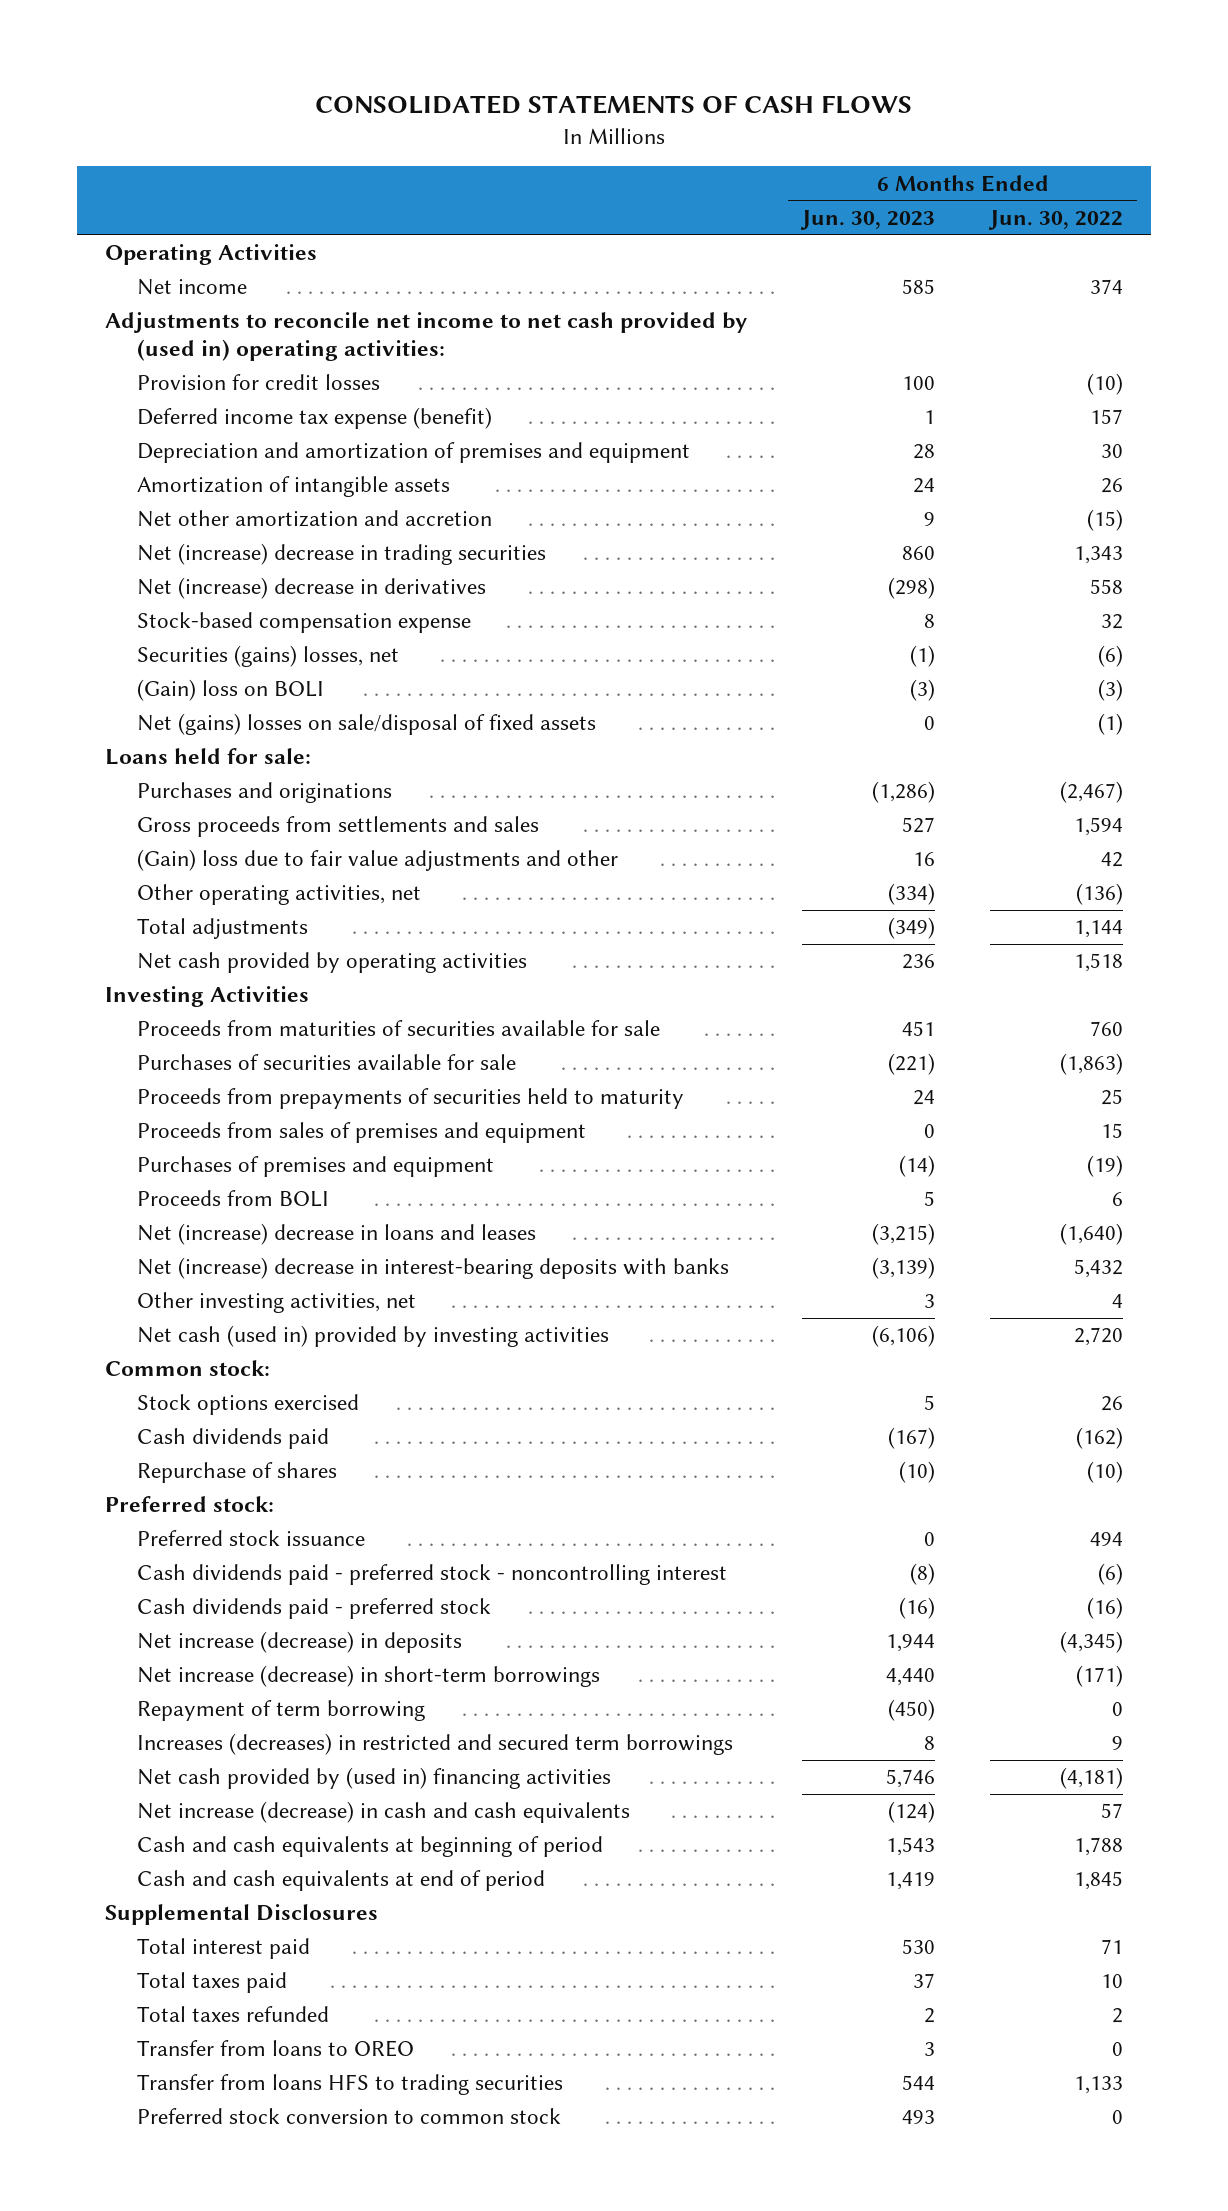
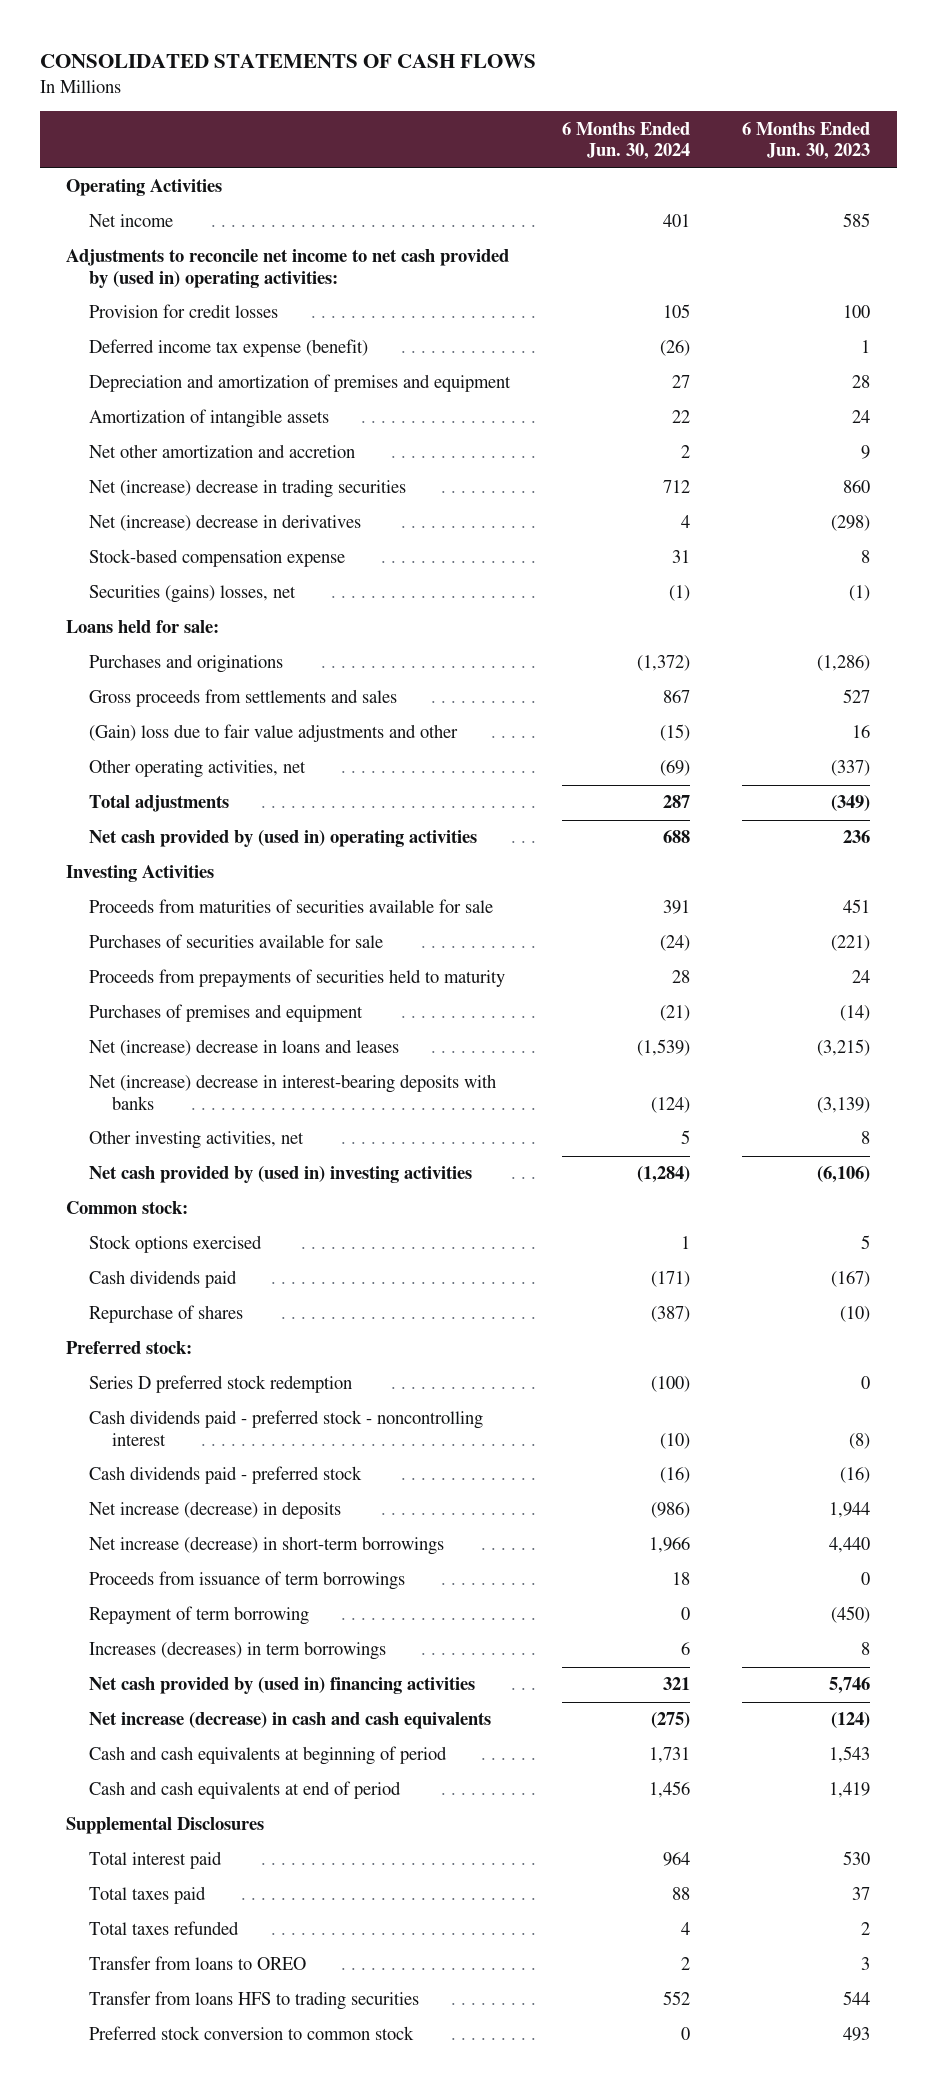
[988,209,1124,230] Jun. 30, 2022 -> none
none -> [562,121,691,161] 6 Months Ended Jun. 30, 2024
[137,679,325,702] (Gain) loss on BOLI -> none
[137,713,597,736] Net (gains) losses on sale/disposal of fixed assets -> none
[888,883,936,906] (334) -> [831,760,871,777] (337)
[137,952,528,974] Net cash provided by operating activities -> [88,830,477,848] Net cash provided by (used in) operating activities
[137,1122,587,1144] Proceeds from sales of premises and equipment -> none
[137,1190,330,1208] Proceeds from BOLI -> none
[924,1294,936,1309] 3 -> [861,1131,871,1145] 8
[137,1325,610,1348] Net cash (used in) provided by investing activities -> [88,1166,472,1184] Net cash provided by (used in) investing activities
[137,1530,366,1547] Preferred stock issuance -> none
none -> [88,1375,352,1394] Series D preferred stock redemption
none -> [88,1571,405,1591] Proceeds from issuance of term borrowings
[137,1733,734,1756] Increases (decreases) in restricted and secured term borrowings -> [88,1641,386,1661] Increases (decreases) in term borrowings

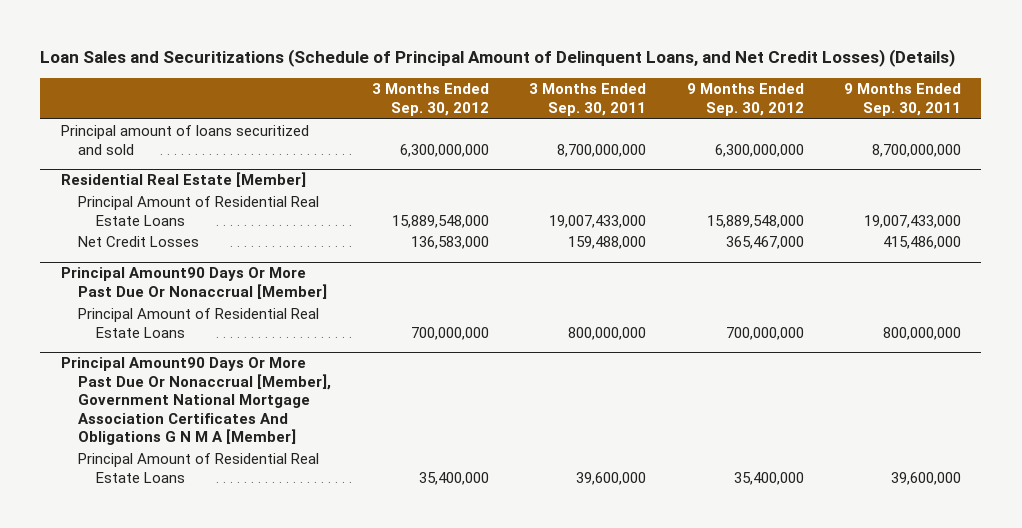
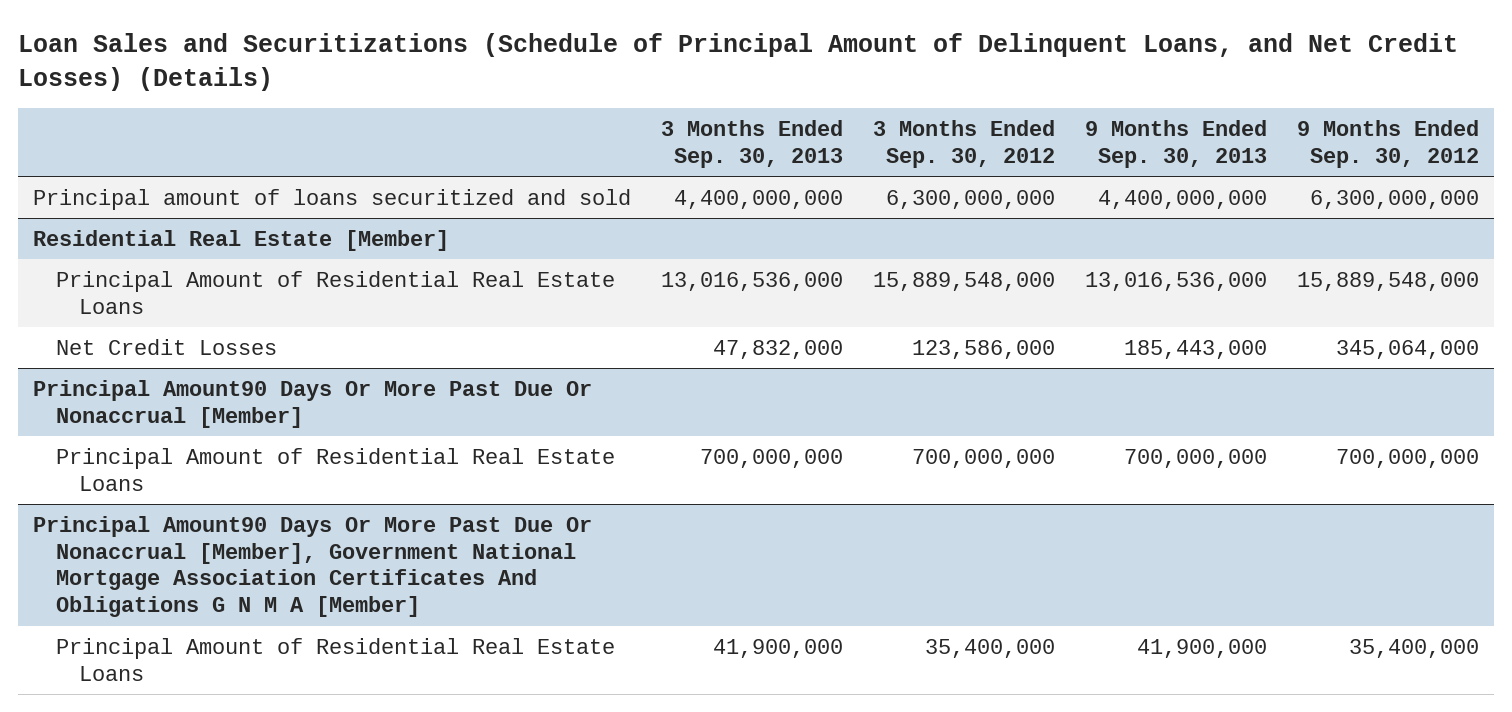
[529,83,647,116] 3 Months Ended Sep. 30, 2011 -> none
[844,83,962,116] 9 Months Ended Sep. 30, 2011 -> none
none -> [661,119,844,168] 3 Months Ended Sep. 30, 2013
none -> [1084,119,1267,168] 9 Months Ended Sep. 30, 2013
[410,236,489,250] 136,583,000 -> [911,339,1055,359] 123,586,000
[725,236,804,250] 365,467,000 -> [1335,339,1479,359] 345,064,000

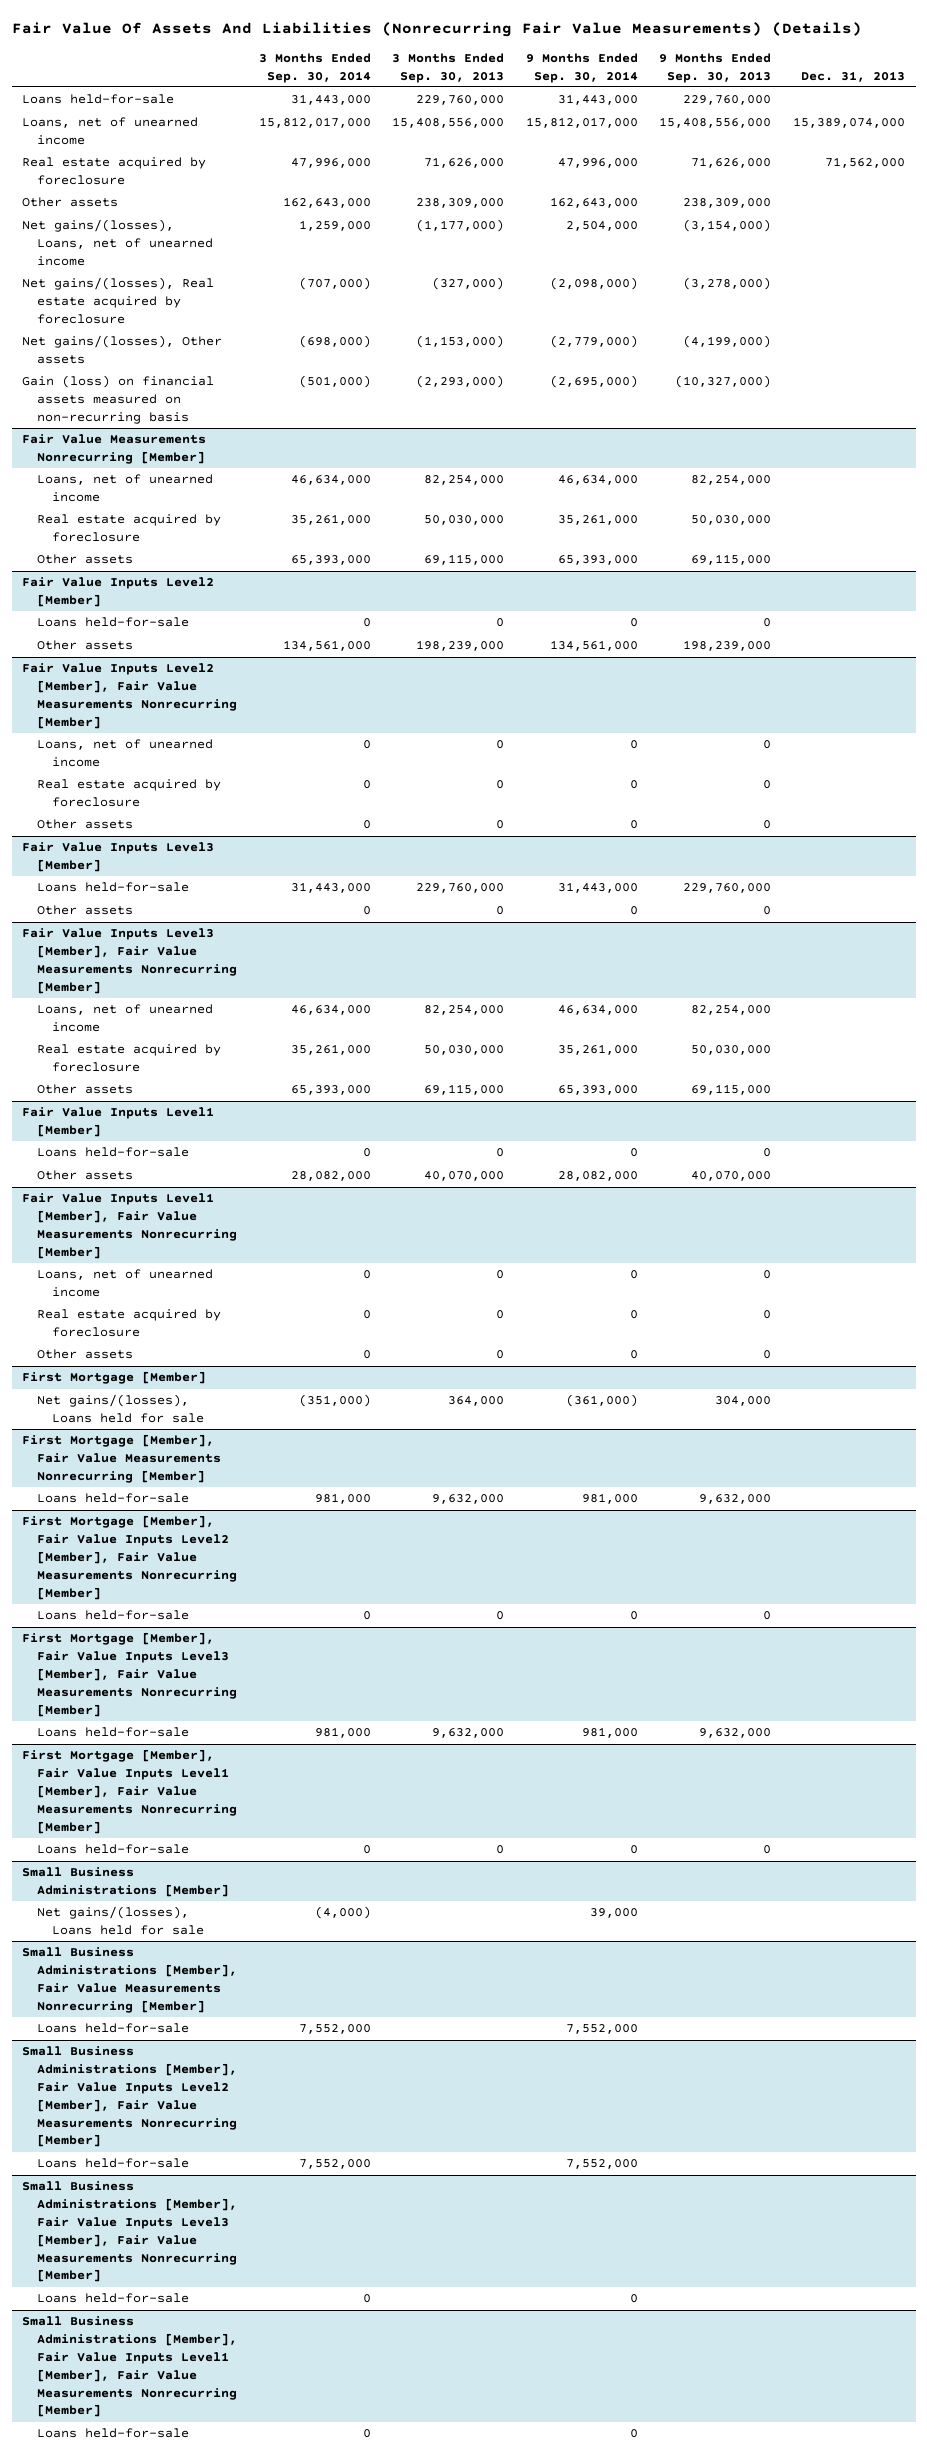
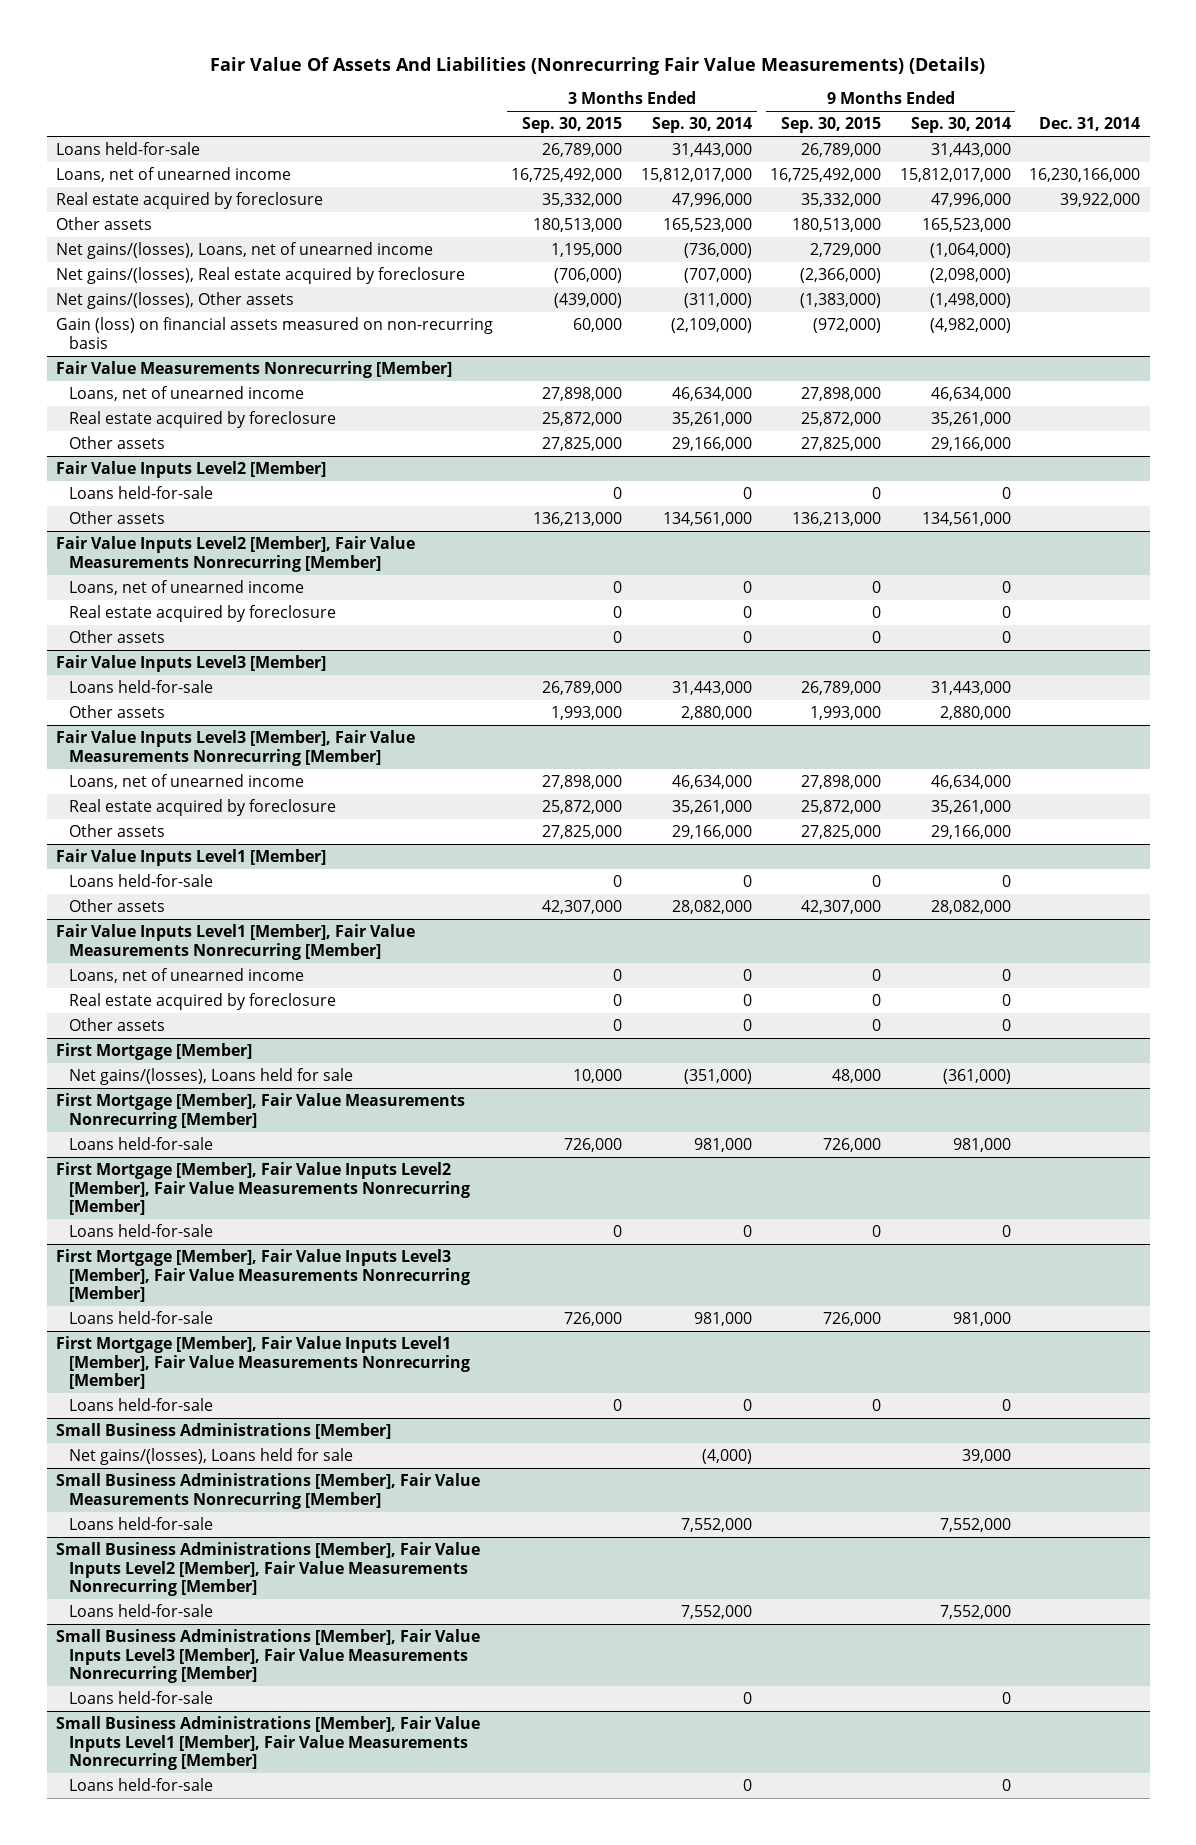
[392,52,505,83] 3 Months Ended Sep. 30, 2013 -> none
[659,52,772,83] 9 Months Ended Sep. 30, 2013 -> none
[800,70,905,82] Dec. 31, 2013 -> none
none -> [522,117,623,134] Sep. 30, 2015
none -> [781,117,882,134] Sep. 30, 2015
none -> [1039,117,1141,132] Dec. 31, 2014
[282,197,371,209] 162,643,000 -> [662,217,752,232] 165,523,000
[549,197,638,209] 162,643,000 -> [921,217,1011,232] 165,523,000
[298,220,371,232] 1,259,000 -> [683,242,752,258] (736,000)
[565,221,638,232] 2,504,000 -> [929,242,1011,258] (1,064,000)
[298,335,371,349] (698,000) -> [683,292,752,308] (311,000)
[549,335,638,349] (2,779,000) -> [929,292,1011,308] (1,498,000)
[298,375,371,389] (501,000) -> [670,317,752,333] (2,109,000)
[549,375,638,389] (2,695,000) -> [929,317,1011,333] (4,982,000)
[290,555,371,566] 65,393,000 -> [671,436,752,451] 29,166,000
[557,555,638,566] 65,393,000 -> [930,436,1011,451] 29,166,000
[362,906,371,916] 0 -> [680,705,752,720] 2,880,000
[629,906,638,916] 0 -> [939,705,1011,720] 2,880,000
[290,1085,371,1096] 65,393,000 -> [671,824,752,839] 29,166,000
[557,1085,638,1096] 65,393,000 -> [930,824,1011,839] 29,166,000

